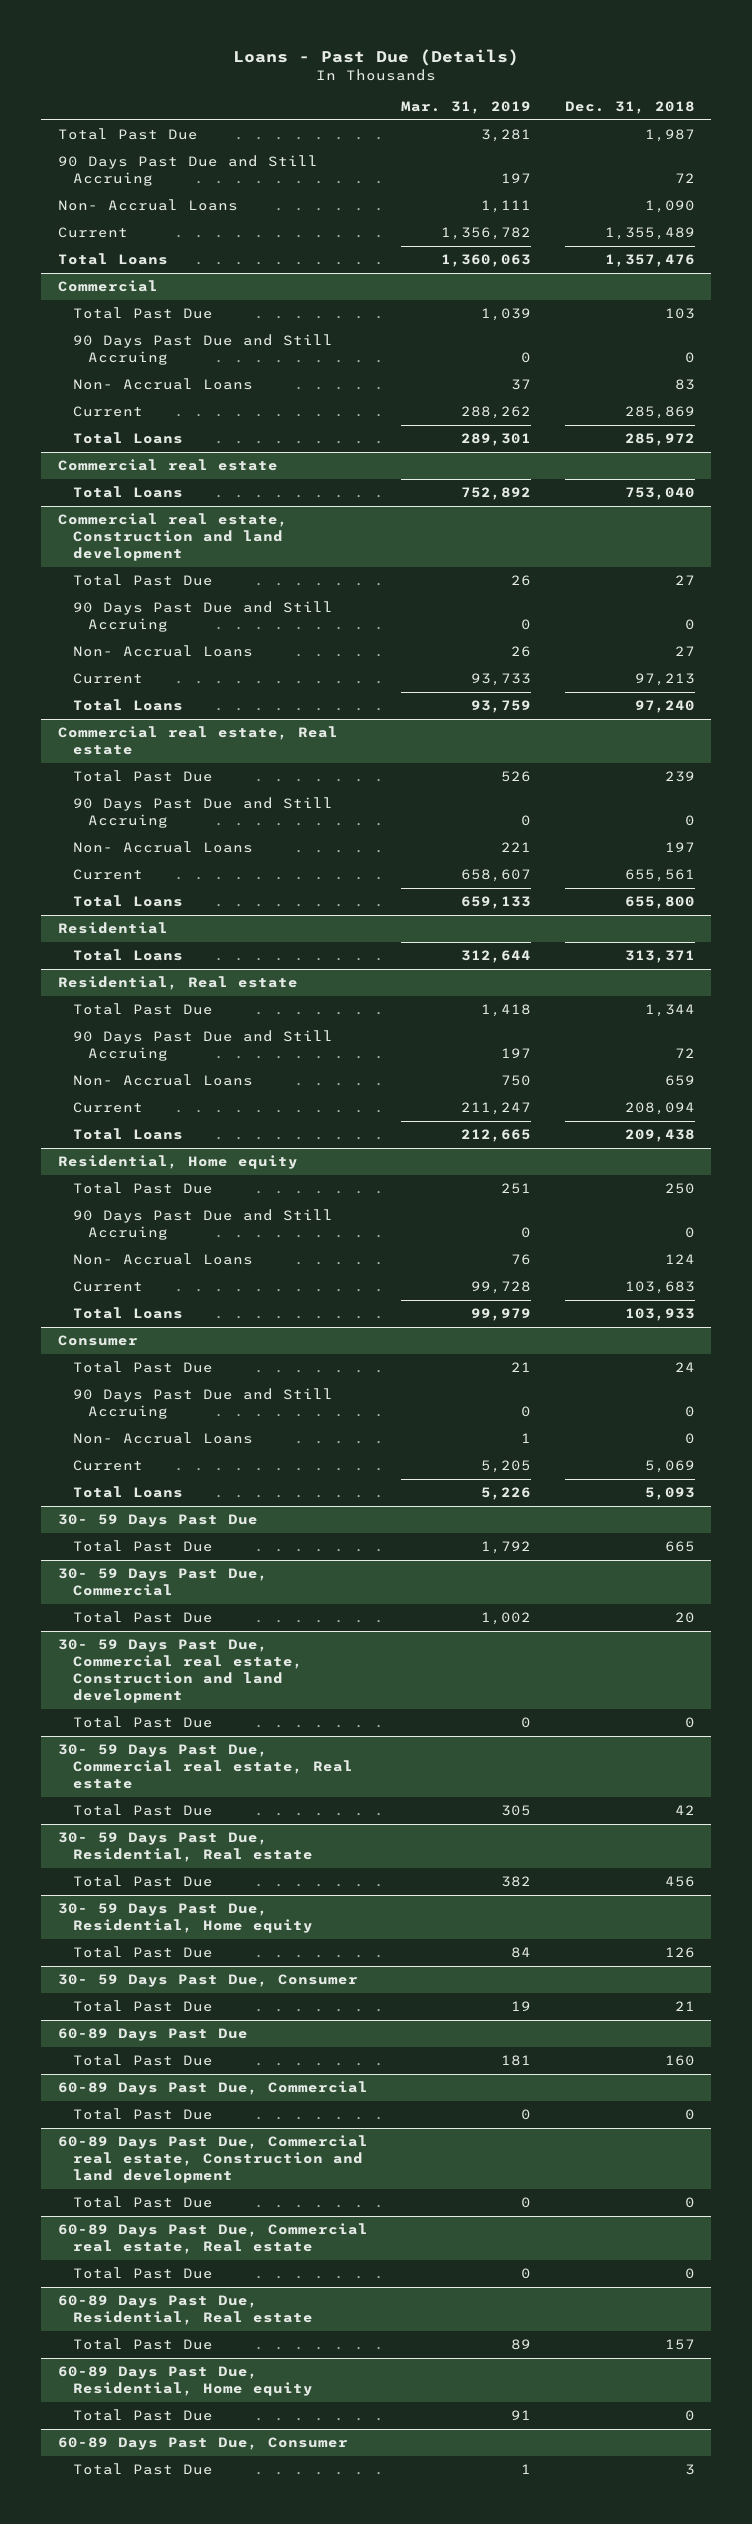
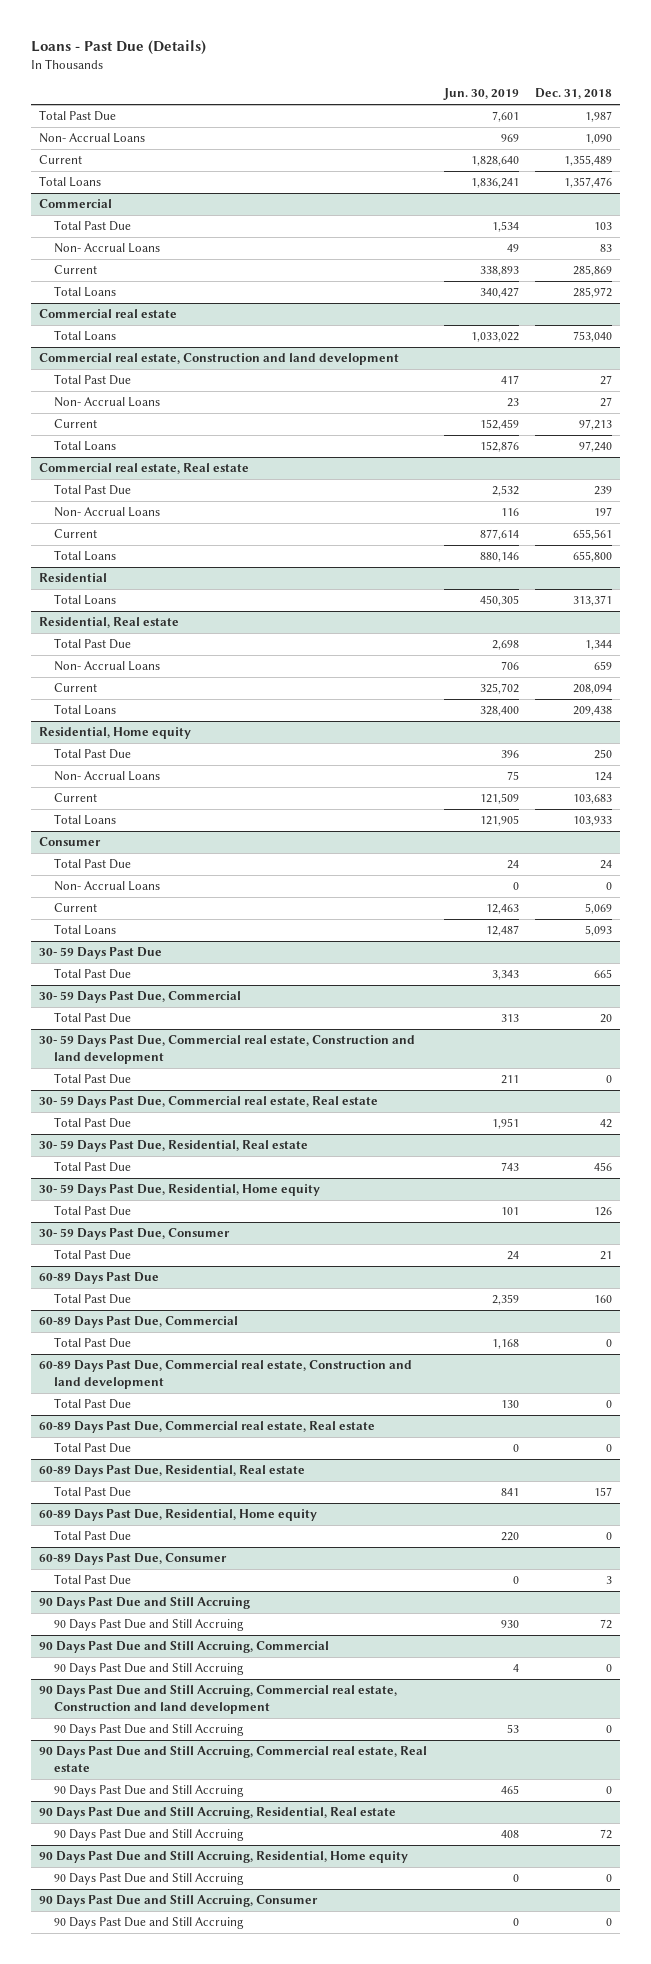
[401,101,532,115] Mar. 31, 2019 -> none
none -> [442,88,519,101] Jun. 30, 2019
[57,155,318,186] 90 Days Past Due and Still Accruing -> none
[73,334,334,365] 90 Days Past Due and Still Accruing -> none
[73,601,334,632] 90 Days Past Due and Still Accruing -> none
[73,797,334,828] 90 Days Past Due and Still Accruing -> none
[73,1030,334,1061] 90 Days Past Due and Still Accruing -> none
[73,1209,334,1240] 90 Days Past Due and Still Accruing -> none
[73,1388,334,1419] 90 Days Past Due and Still Accruing -> none
none -> [39,1597,251,1610] 90 Days Past Due and Still Accruing
none -> [54,1619,245,1632] 90 Days Past Due and Still Accruing
none -> [39,1641,330,1654] 90 Days Past Due and Still Accruing, Commercial
none -> [54,1663,245,1676] 90 Days Past Due and Still Accruing
none -> [39,1685,398,1714] 90 Days Past Due and Still Accruing, Commercial real estate, Construction and land development
none -> [54,1724,245,1737] 90 Days Past Due and Still Accruing
none -> [39,1746,428,1772] 90 Days Past Due and Still Accruing, Commercial real estate, Real estate
none -> [54,1785,245,1798] 90 Days Past Due and Still Accruing
none -> [39,1807,397,1820] 90 Days Past Due and Still Accruing, Residential, Real estate
none -> [54,1829,245,1842] 90 Days Past Due and Still Accruing
none -> [39,1851,409,1864] 90 Days Past Due and Still Accruing, Residential, Home equity
none -> [54,1873,245,1886] 90 Days Past Due and Still Accruing
none -> [39,1895,319,1908] 90 Days Past Due and Still Accruing, Consumer
none -> [54,1917,245,1930] 90 Days Past Due and Still Accruing

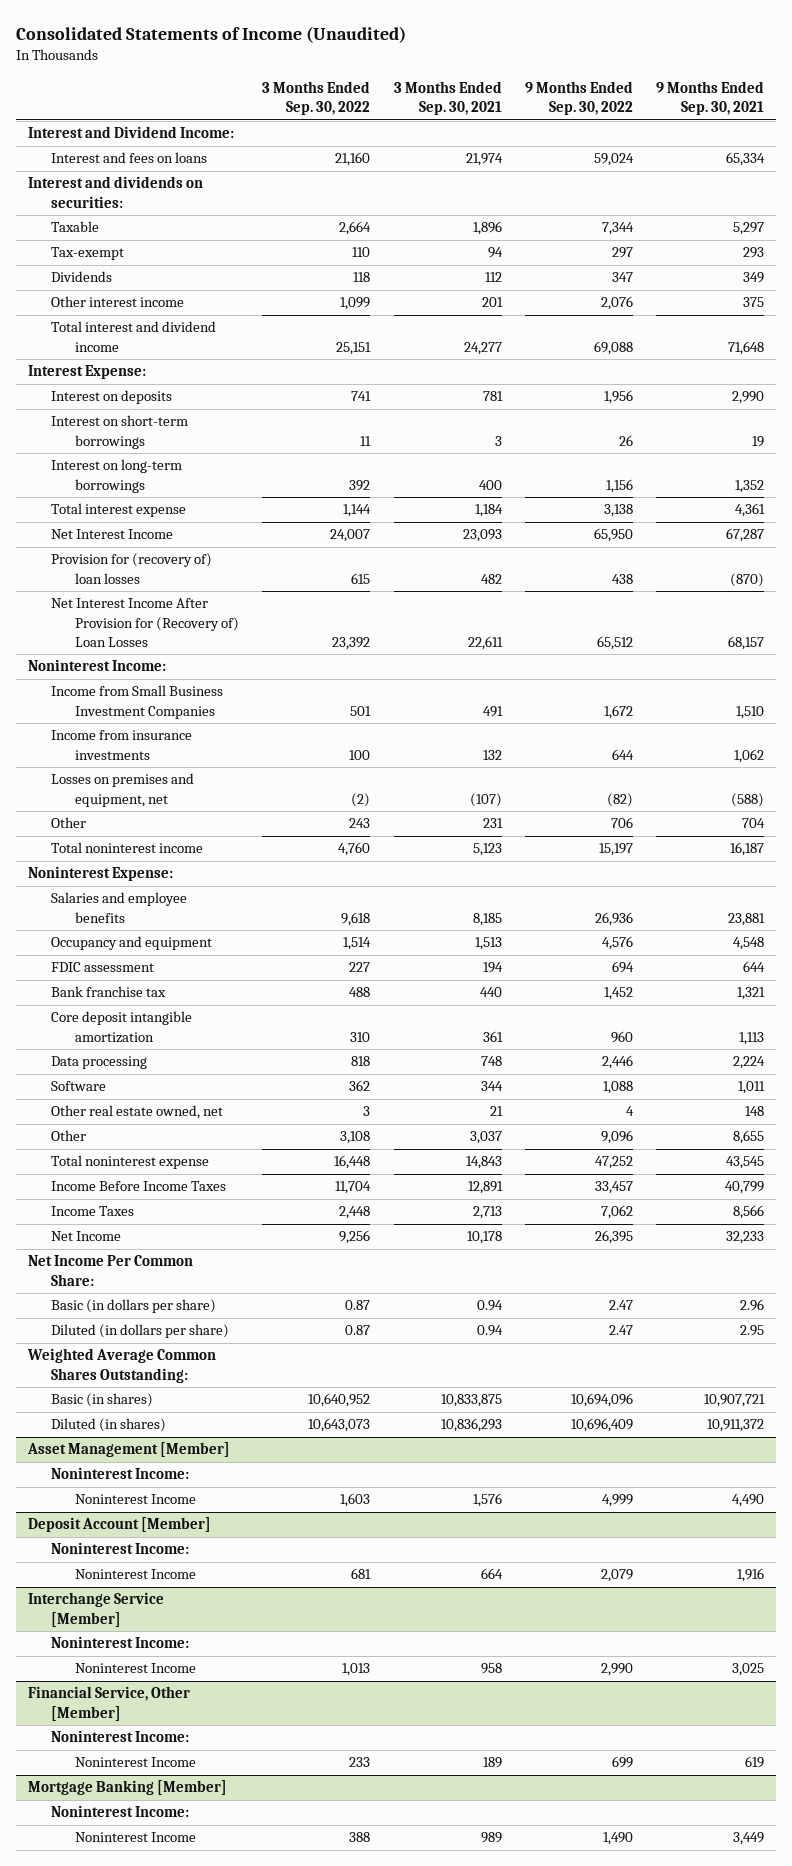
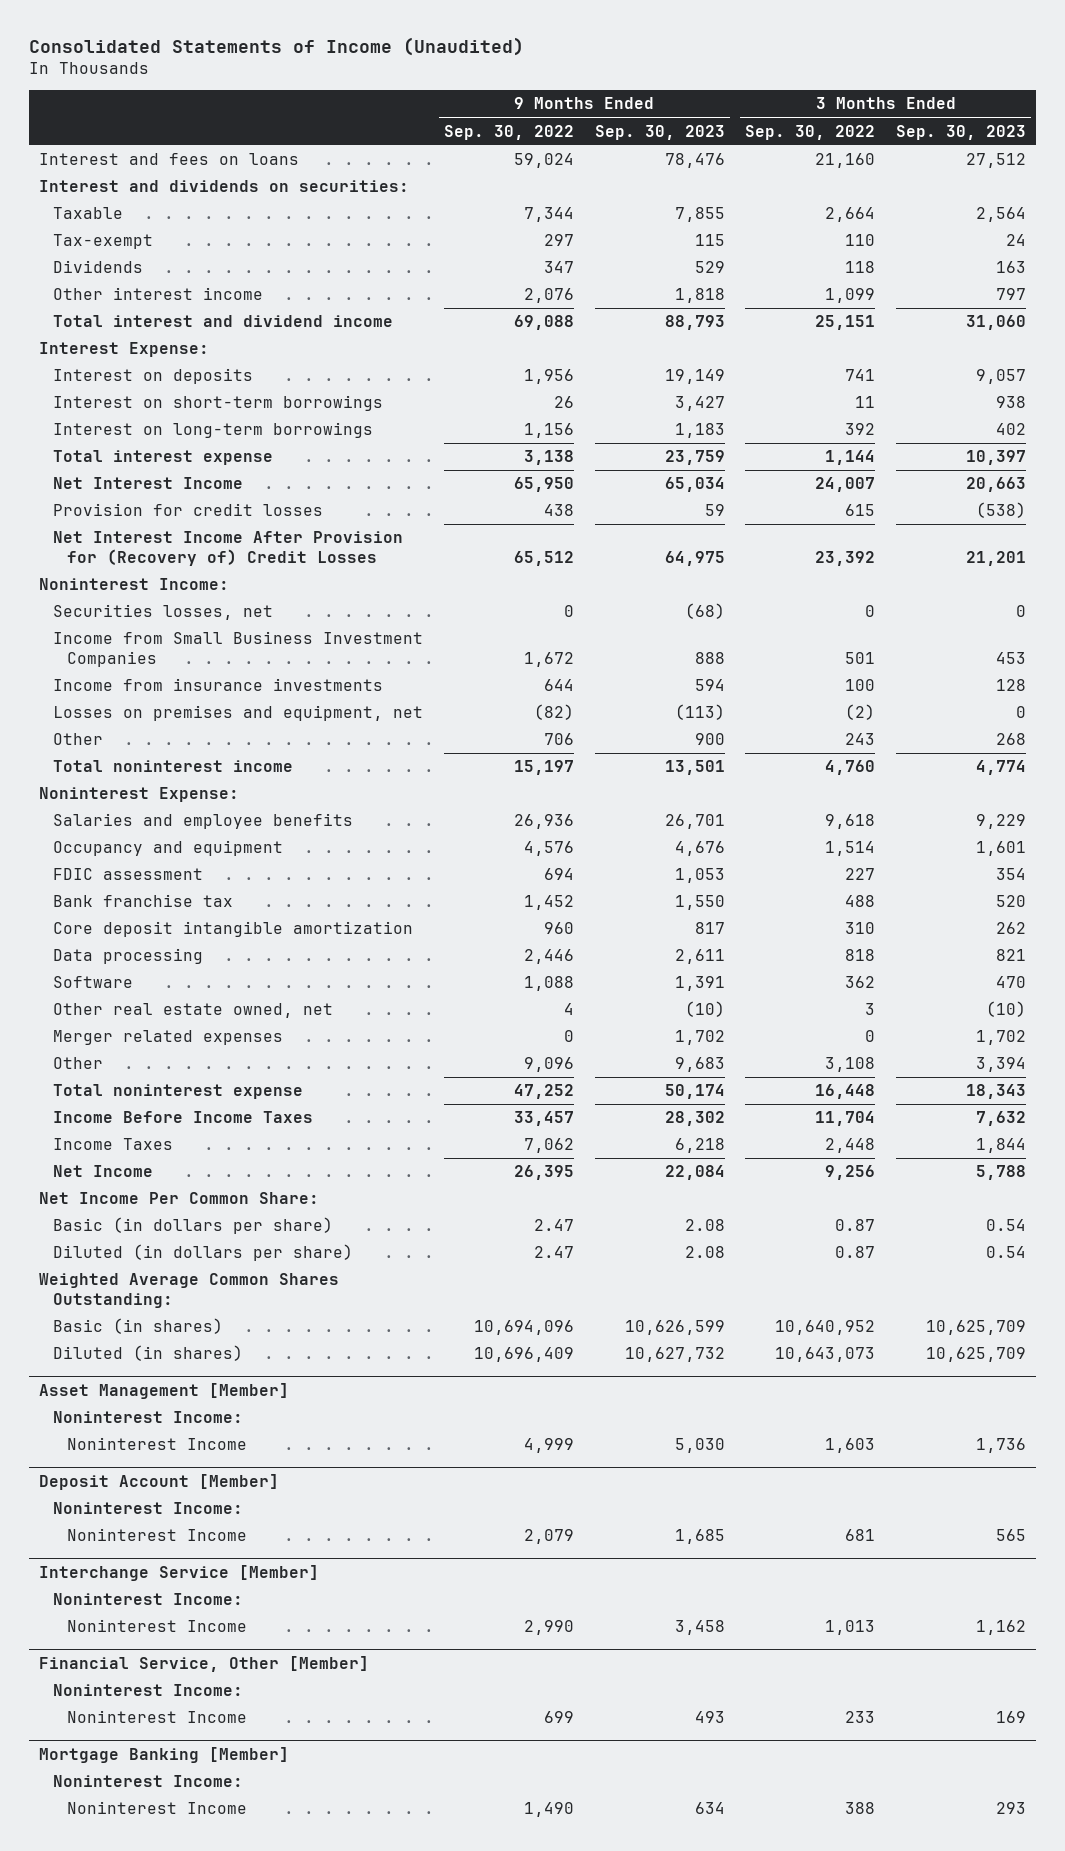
[393,81,502,116] 3 Months Ended Sep. 30, 2021 -> none
[656,81,765,116] 9 Months Ended Sep. 30, 2021 -> none
none -> [594,124,725,140] Sep. 30, 2023
none -> [895,124,1026,140] Sep. 30, 2023
[27,126,234,139] Interest and Dividend Income: -> none
[51,553,213,584] Provision for (recovery of) loan losses -> [53,503,324,517] Provision for credit losses
[51,598,239,648] Net Interest Income After Provision for (Recovery of) Loan Losses -> [53,531,404,566] Net Interest Income After Provision for (Recovery of) Credit Losses
none -> [53,604,274,621] Securities losses, net
none -> [53,1030,284,1046] Merger related expenses

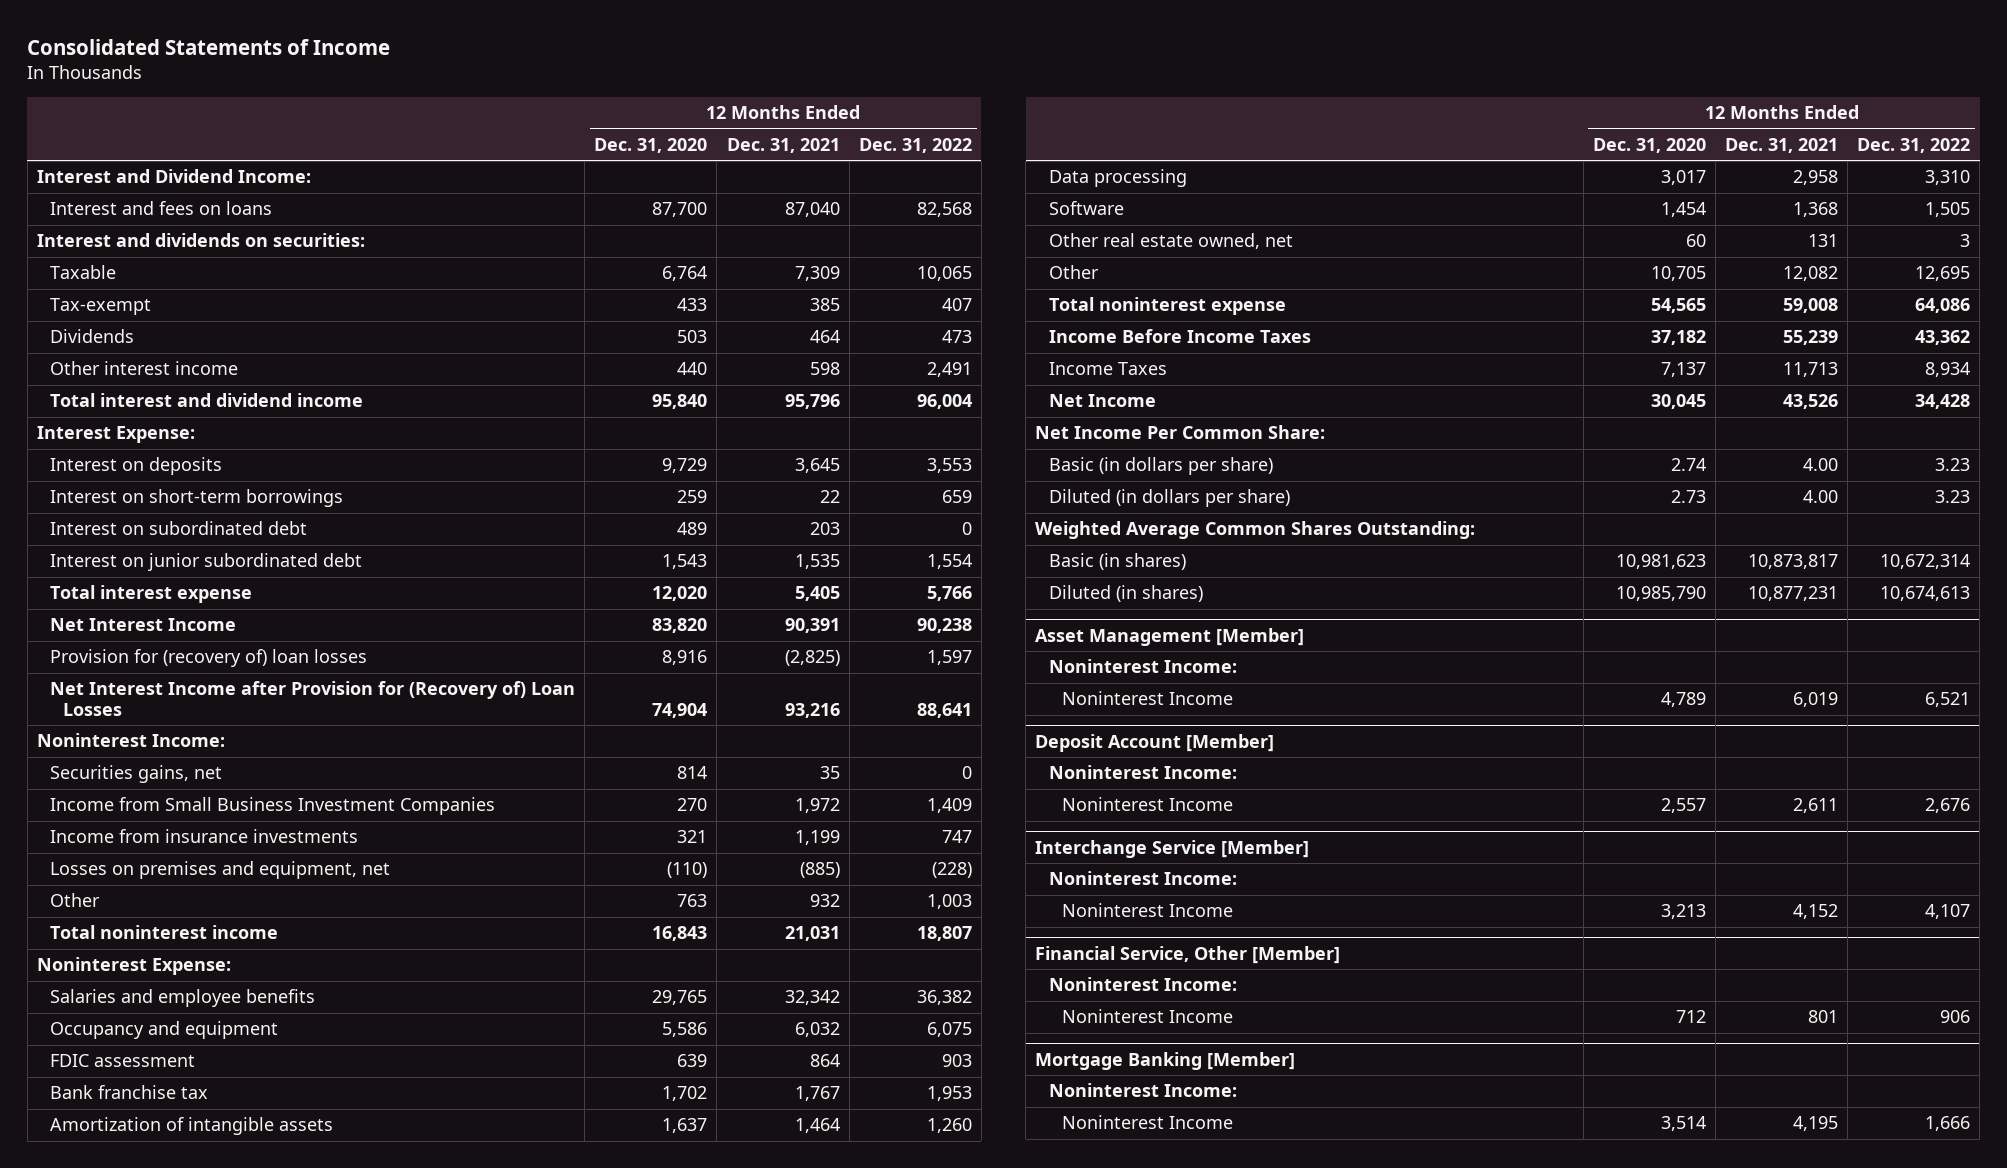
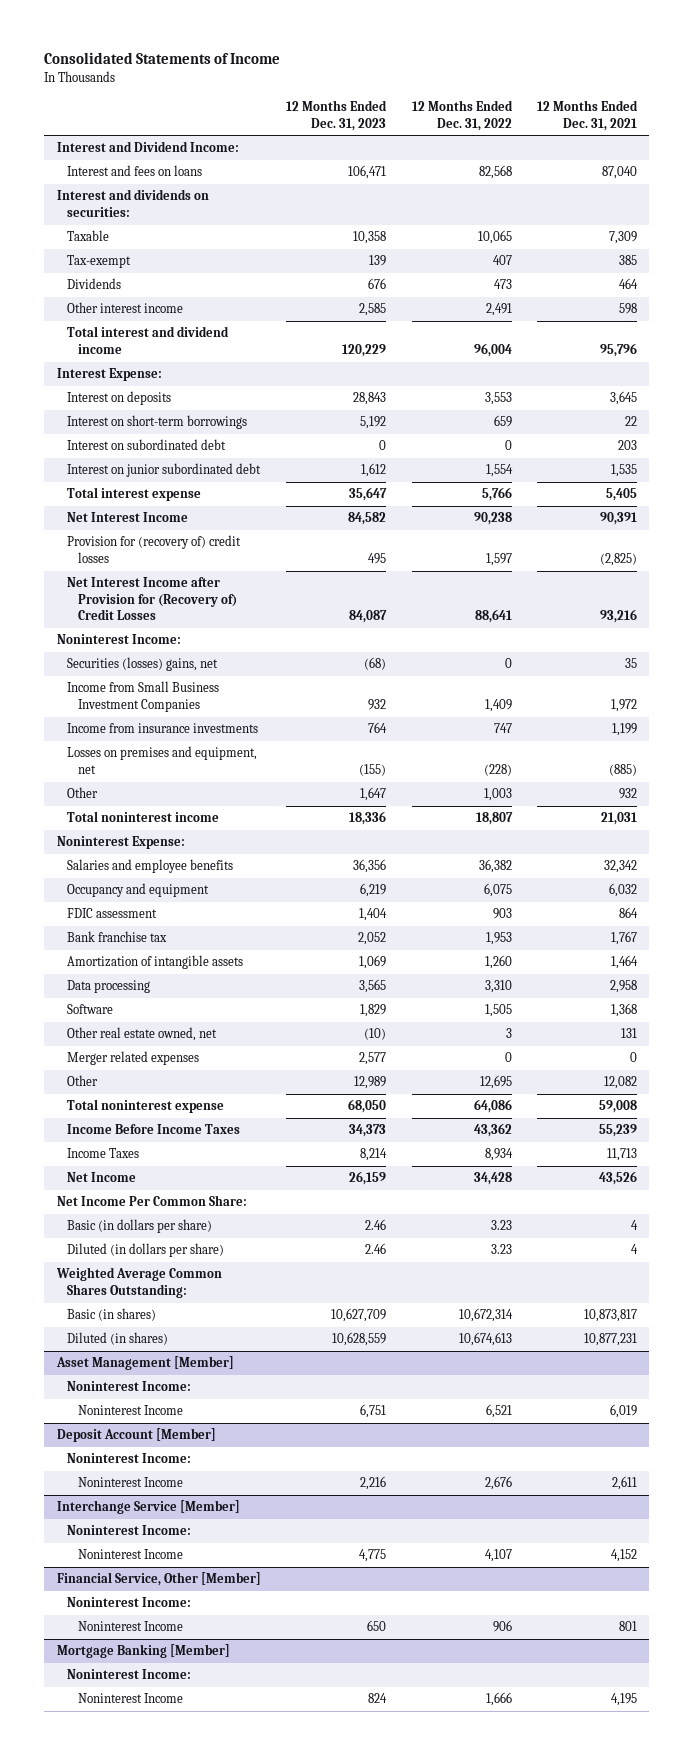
[594,137,708,153] Dec. 31, 2020 -> none
none -> [286,100,388,131] 12 Months Ended Dec. 31, 2023
[50,649,368,668] Provision for (recovery of) loan losses -> [67,535,242,563] Provision for (recovery of) credit losses
[50,681,576,716] Net Interest Income after Provision for (Recovery of) Loan Losses -> [67,577,237,621] Net Interest Income after Provision for (Recovery of) Credit Losses
[50,765,223,784] Securities gains, net -> [67,657,219,672] Securities (losses) gains, net
none -> [67,1051,200,1066] Merger related expenses
[1803,458,1839,472] 4.00 -> [630,1220,638,1231] 4
[1803,490,1839,504] 4.00 -> [630,1244,638,1255] 4

